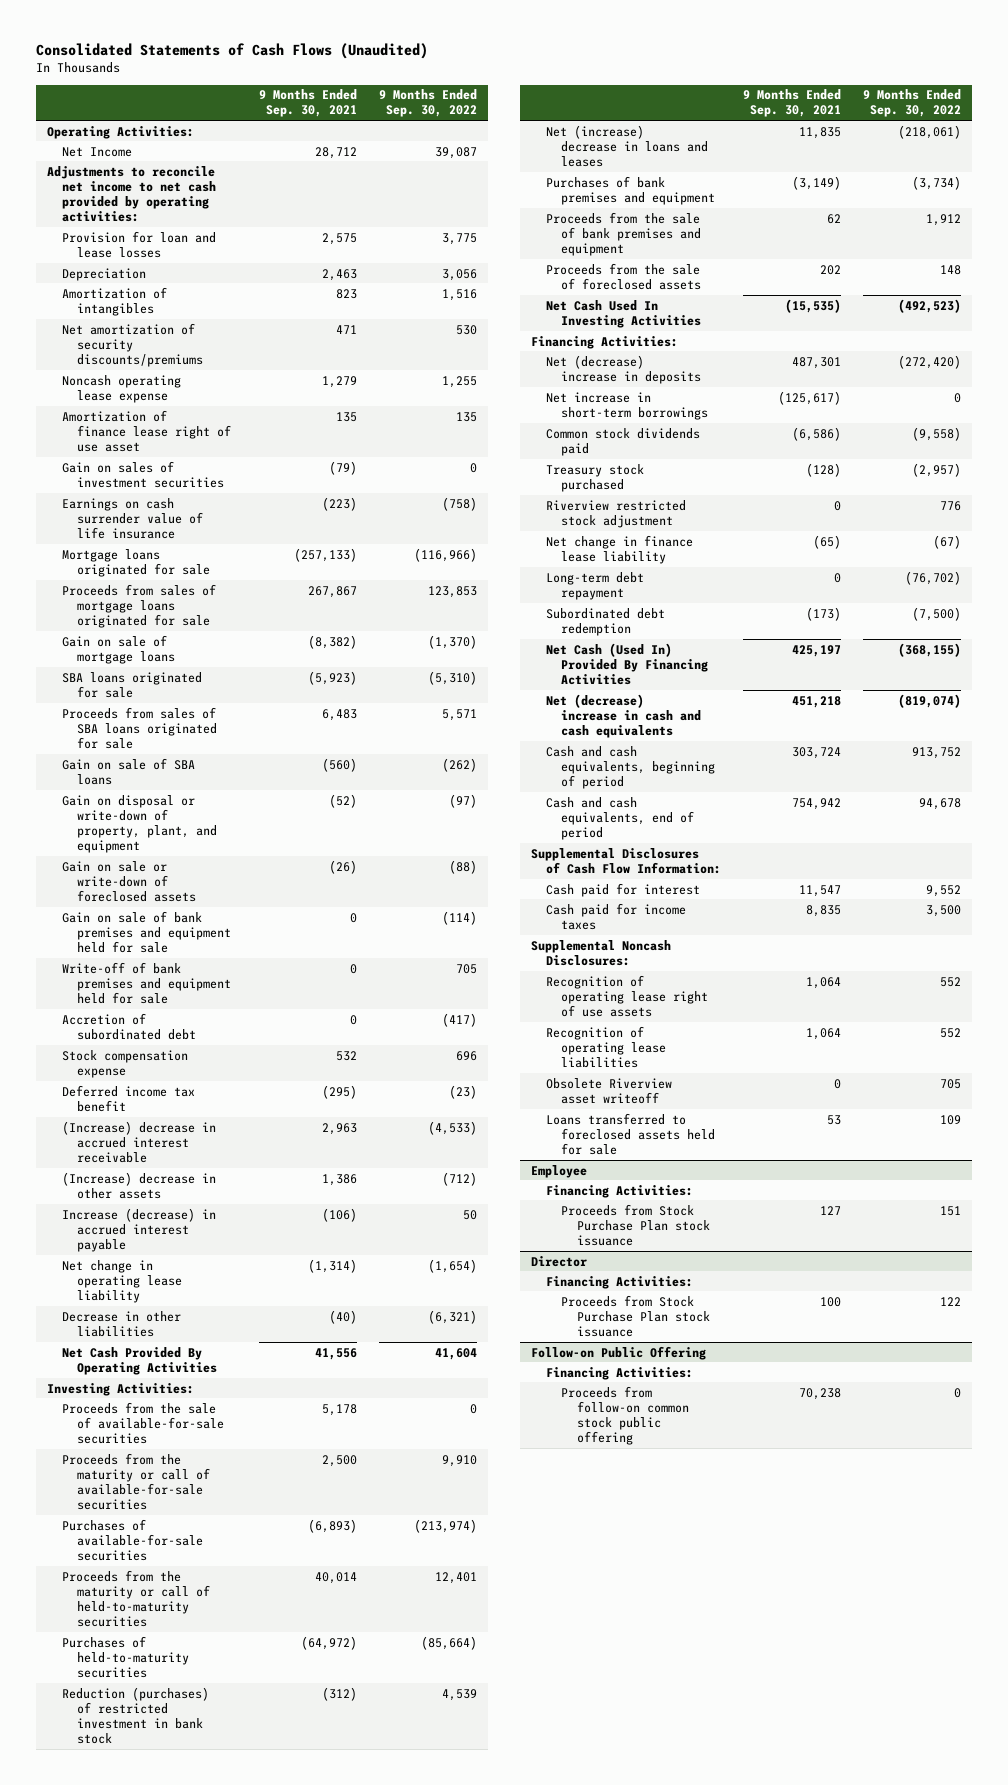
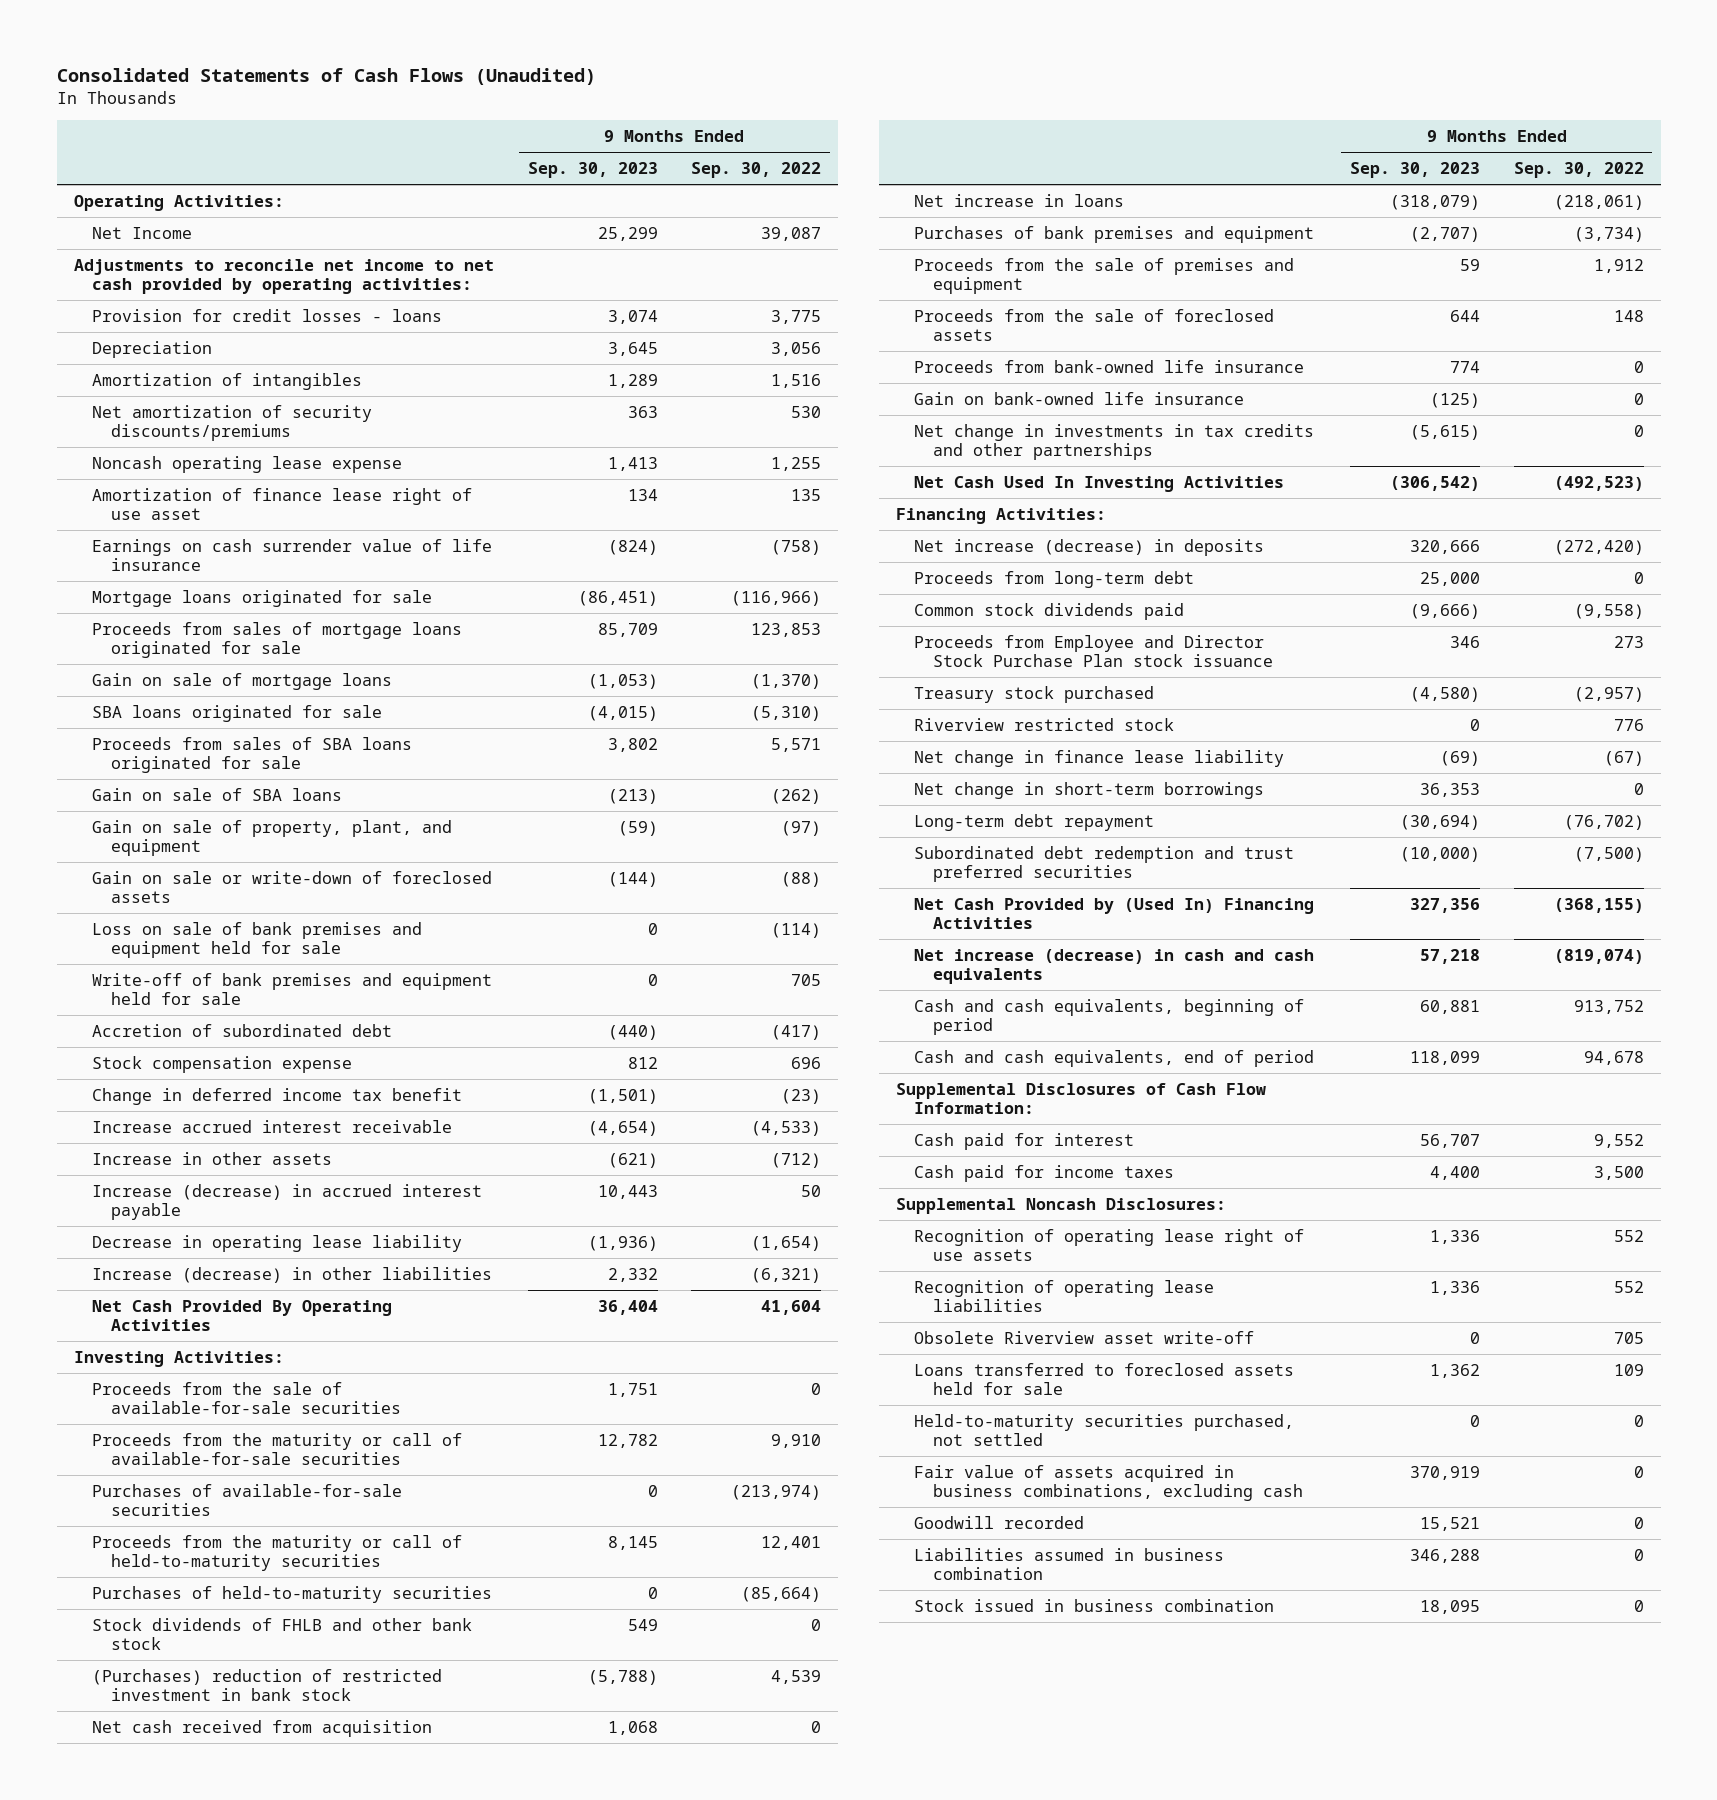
[259,89,358,118] 9 Months Ended Sep. 30, 2021 -> none
none -> [527,162,658,179] Sep. 30, 2023
[61,230,216,258] Provision for loan and lease losses -> [92,308,443,322] Provision for credit losses - loans
[61,460,225,488] Gain on sales of investment securities -> none
[61,794,218,854] Gain on disposal or write-down of property, plant, and equipment -> [92,819,453,857] Gain on sale of property, plant, and equipment
[61,910,232,954] Gain on sale of bank premises and equipment held for sale -> [92,921,423,959] Loss on sale of bank premises and equipment held for sale
[61,1084,195,1112] Deferred income tax benefit -> [92,1087,463,1105] Change in deferred income tax benefit
[61,1120,216,1164] (Increase) decrease in accrued interest receivable -> [92,1119,453,1133] Increase accrued interest receivable
[61,1171,216,1199] (Increase) decrease in other assets -> [92,1151,333,1165] Increase in other assets
[61,1259,183,1304] Net change in operating lease liability -> [92,1234,463,1252] Decrease in operating lease liability
[61,1310,181,1337] Decrease in other liabilities -> [92,1266,493,1283] Increase (decrease) in other liabilities
none -> [92,1617,473,1651] Stock dividends of FHLB and other bank stock
[61,1686,209,1745] Reduction (purchases) of restricted investment in bank stock -> [92,1668,443,1702] (Purchases) reduction of restricted investment in bank stock
none -> [92,1719,433,1737] Net cash received from acquisition
[545,124,709,168] Net (increase) decrease in loans and leases -> [914,193,1125,207] Net increase in loans
[545,211,702,257] Proceeds from the sale of bank premises and equipment -> [914,257,1295,295] Proceeds from the sale of premises and equipment
none -> [914,359,1305,373] Proceeds from bank-owned life insurance
none -> [914,391,1245,405] Gain on bank-owned life insurance
none -> [914,423,1315,461] Net change in investments in tax credits and other partnerships
[545,391,709,420] Net increase in short-term borrowings -> none
[545,354,702,384] Net (decrease) increase in deposits -> [914,538,1265,556] Net increase (decrease) in deposits
none -> [914,570,1195,588] Proceeds from long-term debt
none -> [914,634,1273,668] Proceeds from Employee and Director Stock Purchase Plan stock issuance
[545,499,686,528] Riverview restricted stock adjustment -> [914,717,1175,731] Riverview restricted stock
none -> [914,781,1265,799] Net change in short-term borrowings
[545,607,665,636] Subordinated debt redemption -> [914,845,1295,883] Subordinated debt redemption and trust preferred securities
[545,642,709,686] Net Cash (Used In) Provided By Financing Activities -> [914,897,1315,930] Net Cash Provided by (Used In) Financing Activities
[545,693,702,739] Net (decrease) increase in cash and cash equivalents -> [914,948,1315,985] Net increase (decrease) in cash and cash equivalents
[545,1077,672,1104] Obsolete Riverview asset writeoff -> [914,1330,1255,1344] Obsolete Riverview asset write-off
[530,1164,587,1178] Employee -> none
[545,1184,693,1198] Financing Activities: -> none
[561,1203,710,1247] Proceeds from Stock Purchase Plan stock issuance -> none
[530,1255,587,1267] Director -> none
[545,1275,693,1289] Financing Activities: -> none
[561,1294,710,1338] Proceeds from Stock Purchase Plan stock issuance -> none
[530,1345,706,1360] Follow-on Public Offering -> none
[545,1366,693,1380] Financing Activities: -> none
[561,1385,689,1446] Proceeds from follow-on common stock public offering -> none
none -> [914,1413,1295,1447] Held-to-maturity securities purchased, not settled
none -> [914,1464,1303,1502] Fair value of assets acquired in business combinations, excluding cash
none -> [914,1515,1085,1529] Goodwill recorded
none -> [914,1547,1225,1581] Liabilities assumed in business combination
none -> [914,1598,1275,1612] Stock issued in business combination

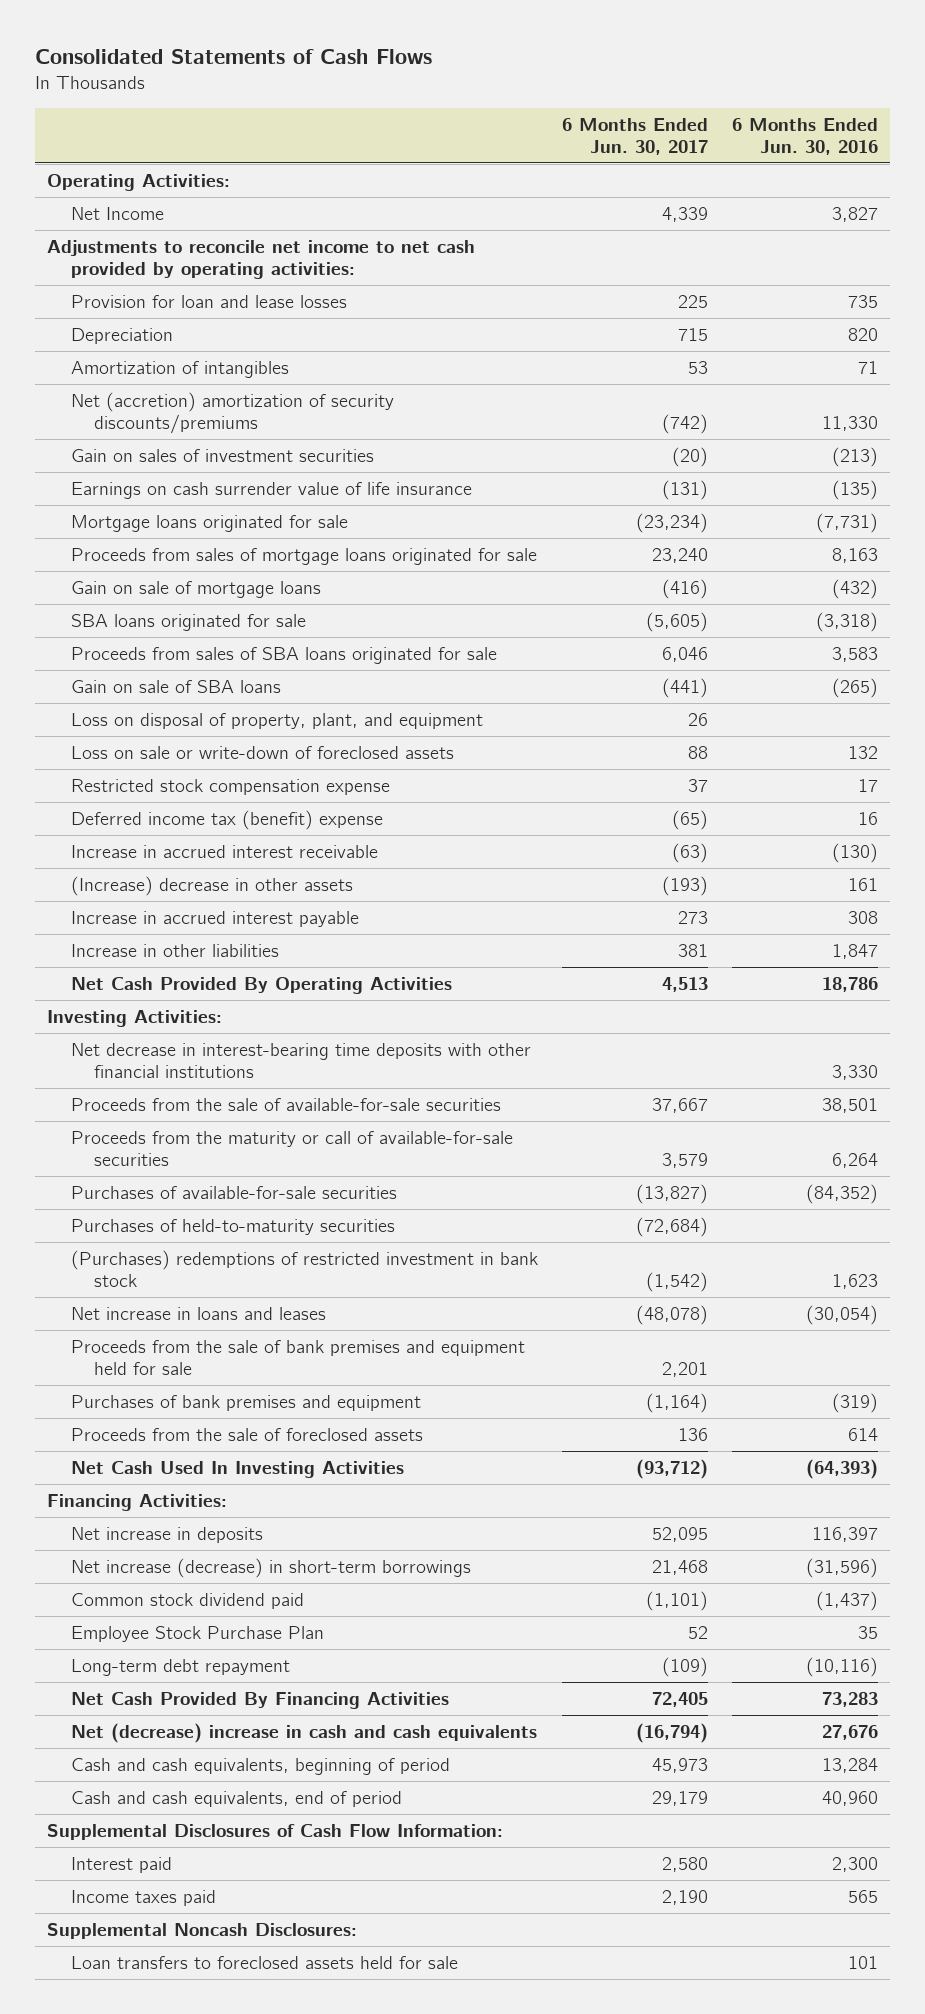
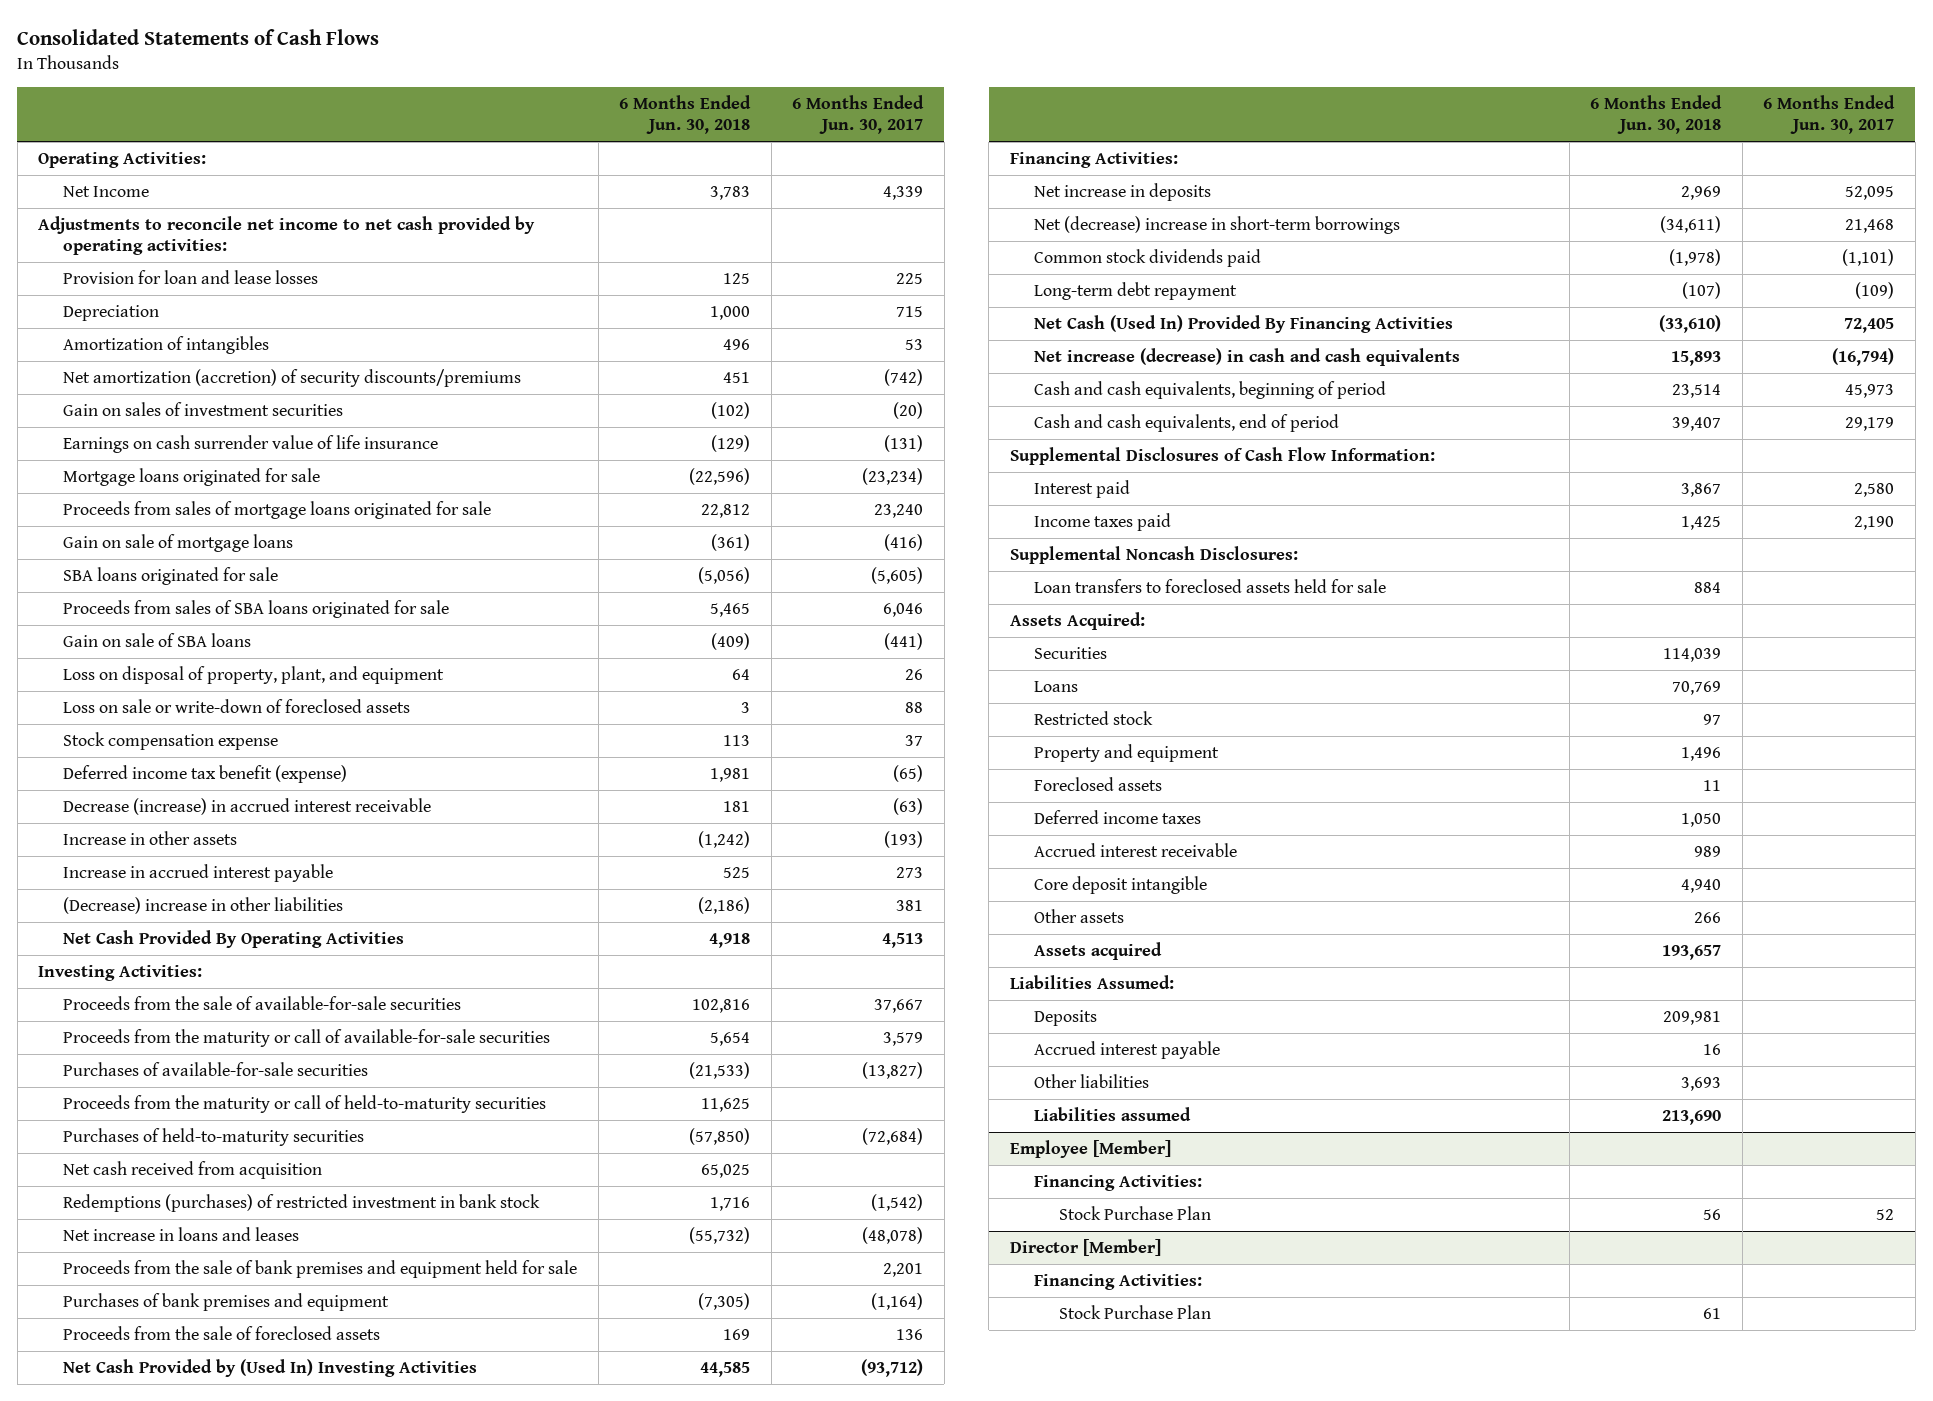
[731,117,878,155] 6 Months Ended Jun. 30, 2016 -> none
none -> [619,95,752,135] 6 Months Ended Jun. 30, 2018
[70,392,394,434] Net (accretion) amortization of security discounts/premiums -> [63,369,522,388] Net amortization (accretion) of security discounts/premiums
[70,779,390,796] Restricted stock compensation expense -> [63,732,279,751] Stock compensation expense
[70,810,383,831] Deferred income tax (benefit) expense -> [63,765,348,784] Deferred income tax benefit (expense)
[70,845,378,859] Increase in accrued interest receivable -> [63,798,432,816] Decrease (increase) in accrued interest receivable
[70,876,353,897] (Increase) decrease in other assets -> [63,831,238,846] Increase in other assets
[70,944,279,958] Increase in other liabilities -> [63,897,344,915] (Decrease) increase in other liabilities
[70,1043,531,1078] Net decrease in interest-bearing time deposits with other financial institutions -> none
none -> [63,1095,547,1114] Proceeds from the maturity or call of held-to-maturity securities
none -> [63,1161,323,1180] Net cash received from acquisition
[70,1250,538,1287] (Purchases) redemptions of restricted investment in bank stock -> [63,1194,541,1213] Redemptions (purchases) of restricted investment in bank stock
[70,1461,404,1479] Net Cash Used In Investing Activities -> [63,1359,478,1378] Net Cash Provided by (Used In) Investing Activities
[70,1626,324,1643] Employee Stock Purchase Plan -> none
[70,1558,471,1579] Net increase (decrease) in short-term borrowings -> [1034,216,1401,235] Net (decrease) increase in short-term borrowings
[70,1593,304,1610] Common stock dividend paid -> [1034,249,1262,268] Common stock dividends paid
[70,1692,449,1710] Net Cash Provided By Financing Activities -> [1034,315,1454,334] Net Cash (Used In) Provided By Financing Activities
[70,1723,537,1744] Net (decrease) increase in cash and cash equivalents -> [1034,348,1461,367] Net increase (decrease) in cash and cash equivalents
none -> [1009,612,1145,631] Assets Acquired:
none -> [1034,647,1108,660] Securities
none -> [1034,681,1079,693] Loans
none -> [1034,711,1154,726] Restricted stock
none -> [1034,744,1220,763] Property and equipment
none -> [1034,777,1163,792] Foreclosed assets
none -> [1034,810,1202,825] Deferred income taxes
none -> [1034,843,1238,858] Accrued interest receivable
none -> [1034,876,1208,895] Core deposit intangible
none -> [1034,909,1125,924] Other assets
none -> [1034,942,1163,961] Assets acquired
none -> [1009,975,1174,990] Liabilities Assumed:
none -> [1034,1010,1098,1027] Deposits
none -> [1034,1041,1221,1060] Accrued interest payable
none -> [1034,1074,1150,1089] Other liabilities
none -> [1034,1107,1192,1122] Liabilities assumed
none -> [1009,1140,1171,1159] Employee [Member]
none -> [1034,1175,1203,1192] Financing Activities:
none -> [1058,1206,1211,1221] Stock Purchase Plan
none -> [1009,1239,1161,1257] Director [Member]
none -> [1034,1274,1203,1291] Financing Activities:
none -> [1058,1305,1211,1320] Stock Purchase Plan

